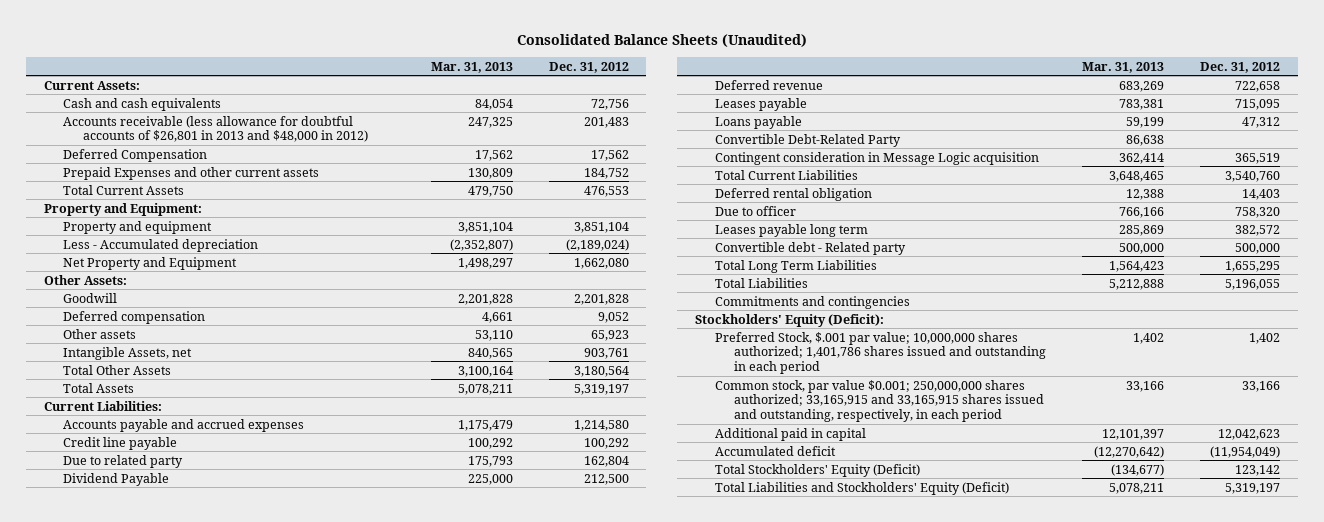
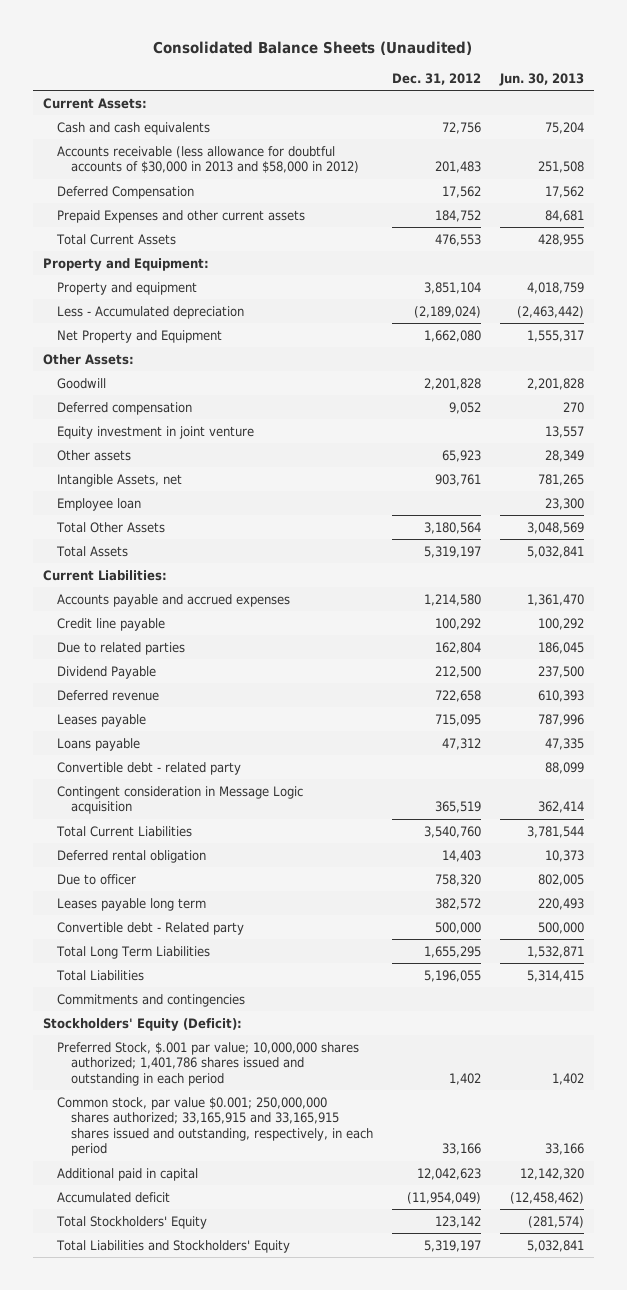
[430,61,513,73] Mar. 31, 2013 -> none
none -> [499,72,585,86] Jun. 30, 2013
[63,115,368,143] Accounts receivable (less allowance for doubtful accounts of $26,801 in 2013 and $48,000 in 2012) -> [56,145,360,174] Accounts receivable (less allowance for doubtful accounts of $30,000 in 2013 and $58,000 in 2012)
none -> [56,425,254,439] Equity investment in joint venture
none -> [56,497,141,511] Employee loan
[63,454,184,468] Due to related party -> [56,641,185,655] Due to related parties
[714,133,901,147] Convertible Debt-Related Party -> [56,761,241,775] Convertible debt - related party
[714,463,920,477] Total Stockholders' Equity (Deficit) -> [55,1215,207,1229] Total Stockholders' Equity
[714,481,1009,495] Total Liabilities and Stockholders' Equity (Deficit) -> [55,1239,290,1253] Total Liabilities and Stockholders' Equity

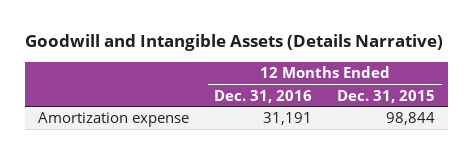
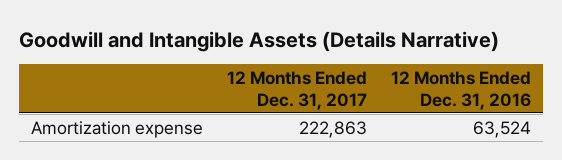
[337,89,436,103] Dec. 31, 2015 -> none
none -> [227,71,368,110] 12 Months Ended Dec. 31, 2017
[262,112,312,126] 31,191 -> [472,120,531,138] 63,524

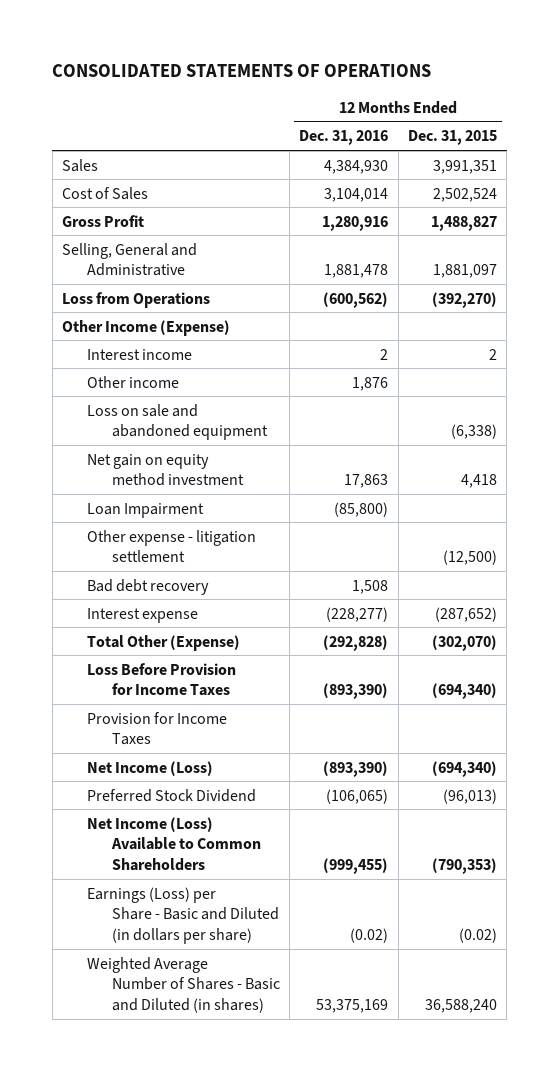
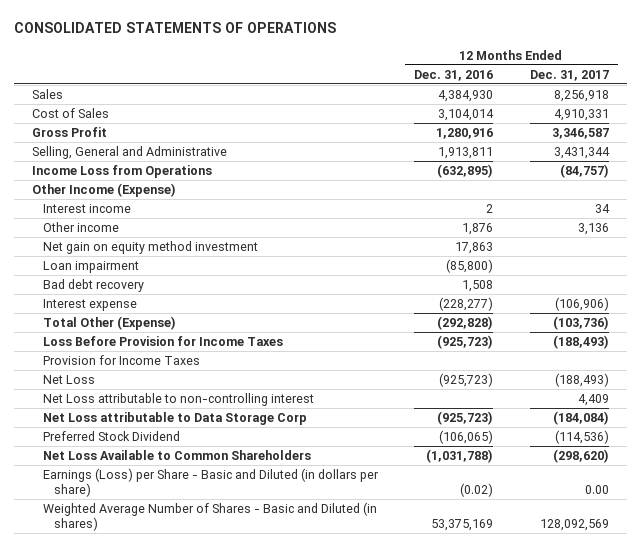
[407,130,497,146] Dec. 31, 2015 -> none
none -> [529,69,609,81] Dec. 31, 2017
[324,264,389,279] 1,881,478 -> [438,146,494,159] 1,913,811
[62,291,211,308] Loss from Operations -> [32,164,213,178] Income Loss from Operations
[323,291,389,308] (600,562) -> [437,163,494,178] (632,895)
[86,403,268,441] Loss on sale and abandoned equipment -> none
[86,529,256,563] Other expense - litigation settlement -> none
[86,502,204,518] Loan Impairment -> [42,260,139,273] Loan impairment
[323,683,389,700] (893,390) -> [437,334,494,349] (925,723)
none -> [42,374,95,384] Net Loss
none -> [42,392,314,406] Net Loss attributable to non-controlling interest
[86,760,213,776] Net Income (Loss) -> [42,411,307,425] Net Loss attributable to Data Storage Corp
[323,760,389,777] (893,390) -> [437,410,494,425] (925,723)
[86,816,261,872] Net Income (Loss) Available to Common Shareholders -> [42,449,311,460] Net Loss Available to Common Shareholders
[323,858,389,875] (999,455) -> [426,448,494,463] (1,031,788)

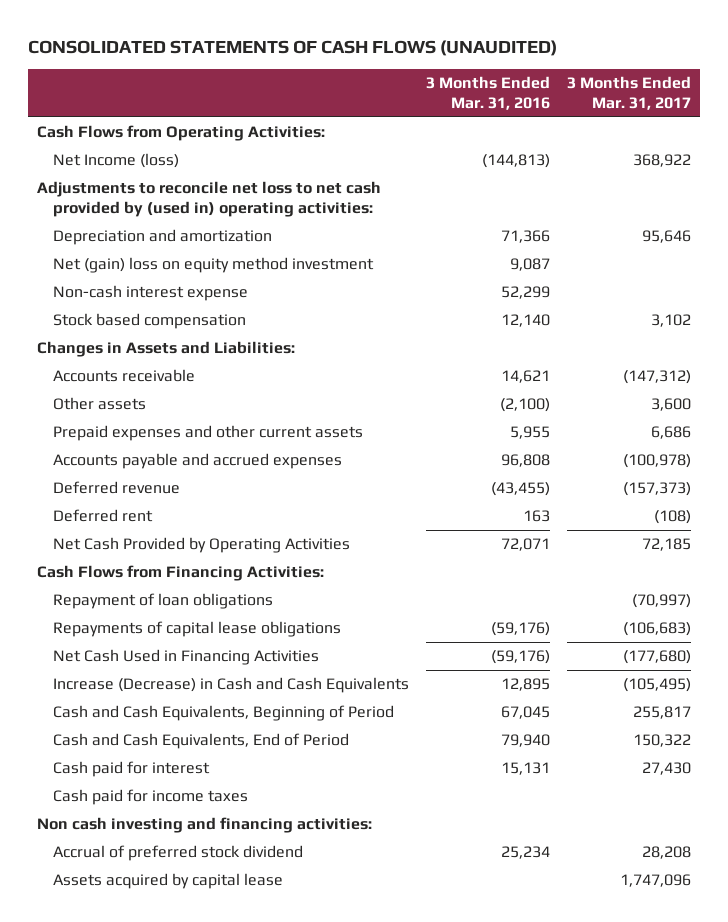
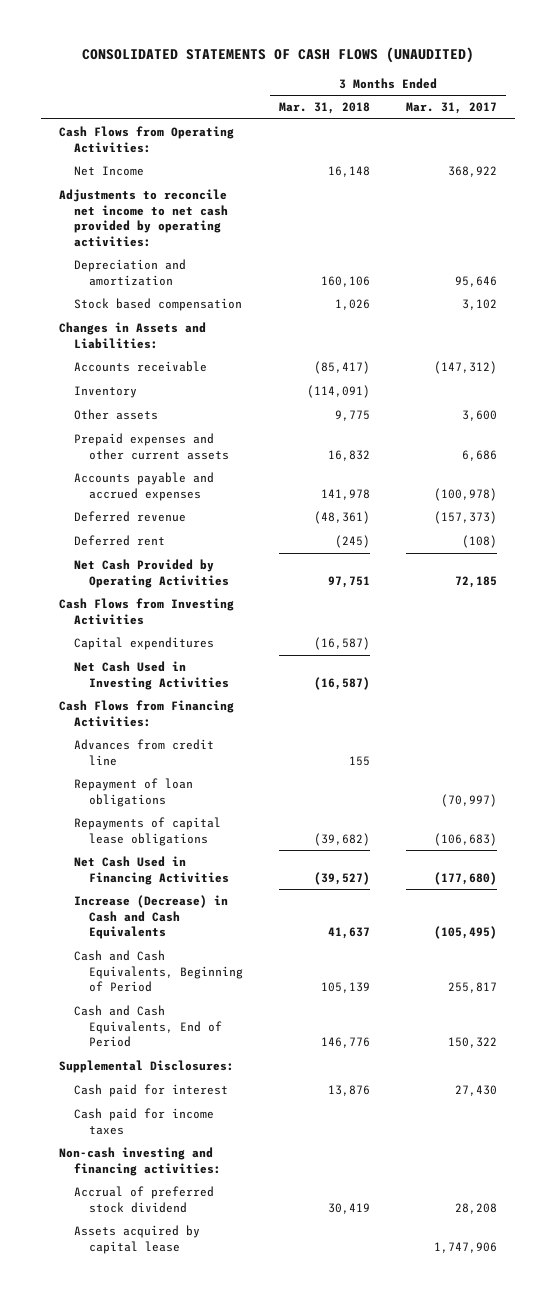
[425,75,550,111] 3 Months Ended Mar. 31, 2016 -> none
none -> [279,102,371,115] Mar. 31, 2018
[52,152,179,168] Net Income (loss) -> [73,166,144,177] Net Income
[36,180,381,218] Adjustments to reconcile net loss to net cash provided by (used in) operating activities: -> [58,189,228,247] Adjustments to reconcile net income to net cash provided by operating activities:
[52,256,374,273] Net (gain) loss on equity method investment -> none
[52,284,248,301] Non-cash interest expense -> none
none -> [73,386,137,399] Inventory
none -> [58,598,234,625] Cash Flows from Investing Activities
none -> [73,637,214,651] Capital expenditures
none -> [73,661,230,690] Net Cash Used in Investing Activities
none -> [73,739,214,766] Advances from credit line
none -> [58,1060,234,1074] Supplemental Disclosures:
[36,816,372,833] Non cash investing and financing activities: -> [58,1147,221,1176] Non-cash investing and financing activities:
[620,873,692,887] 1,747,096 -> [434,1241,498,1253] 1,747,906

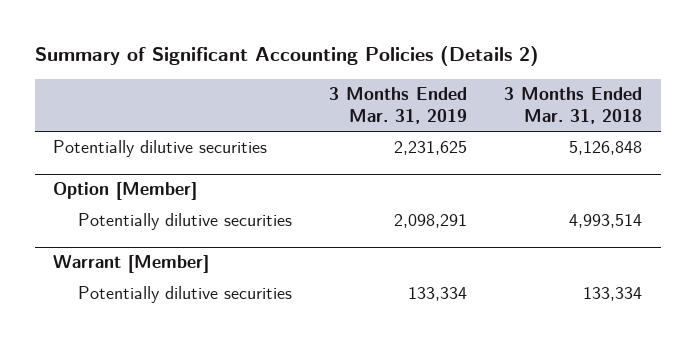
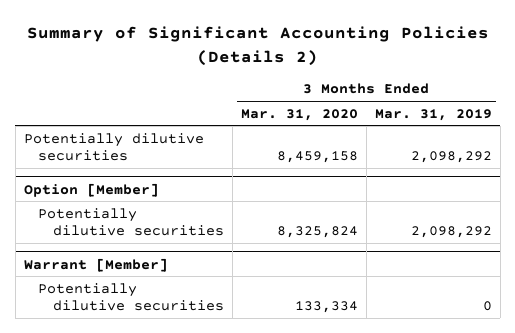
[504,86,643,125] 3 Months Ended Mar. 31, 2018 -> none
none -> [240,108,358,121] Mar. 31, 2020
[393,141,467,156] 2,231,625 -> [410,151,492,164] 2,098,292
[393,214,467,229] 2,098,291 -> [410,226,492,239] 2,098,292
[407,287,467,302] 133,334 -> [482,301,492,312] 0

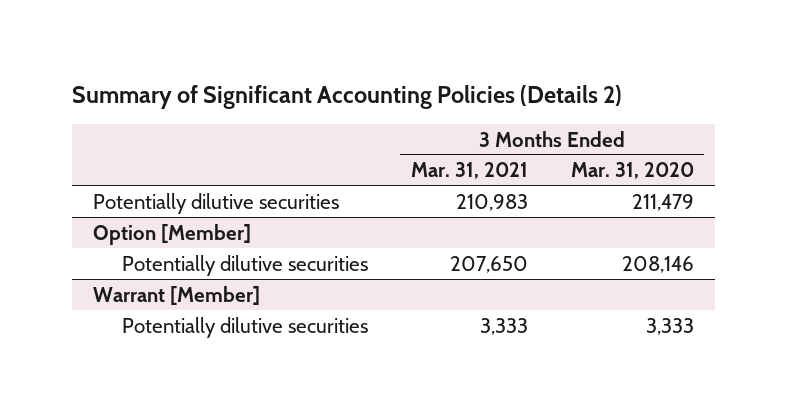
[374,108,492,121] Mar. 31, 2019 -> none
none -> [410,162,528,180] Mar. 31, 2021
[276,151,358,164] 8,459,158 -> [631,193,694,211] 211,479
[276,226,358,239] 8,325,824 -> [621,255,694,273] 208,146
[294,301,358,314] 133,334 -> [645,317,694,335] 3,333

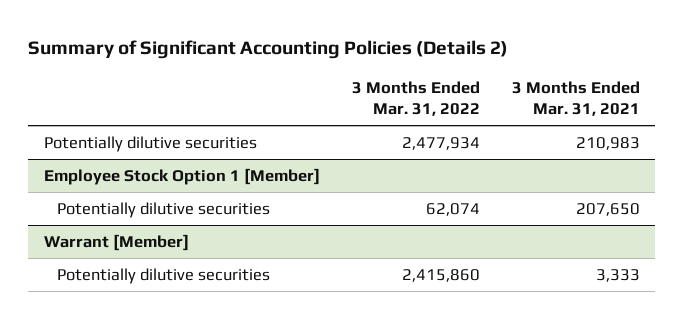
[570,162,694,180] Mar. 31, 2020 -> none
none -> [351,80,480,116] 3 Months Ended Mar. 31, 2022
[93,223,252,245] Option [Member] -> [43,168,320,186] Employee Stock Option 1 [Member]

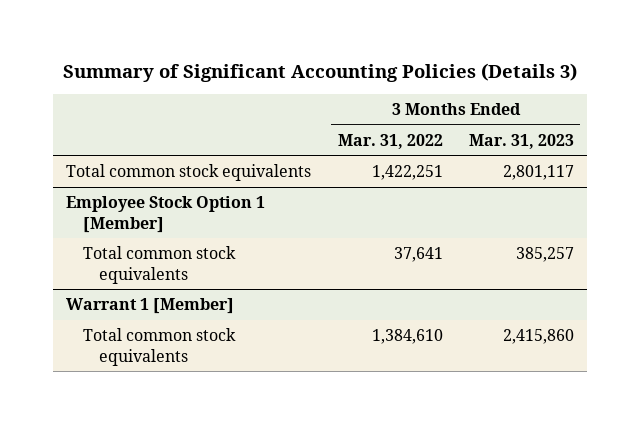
[28,39,509,59] Summary of Significant Accounting Policies (Details 2) -> [63,62,578,82] Summary of Significant Accounting Policies (Details 3)
[511,80,640,116] 3 Months Ended Mar. 31, 2021 -> none
none -> [468,133,574,149] Mar. 31, 2023
[43,136,257,153] Potentially dilutive securities -> none
none -> [66,164,312,182] Total common stock equivalents
[57,202,271,219] Potentially dilutive securities -> none
[57,268,271,285] Potentially dilutive securities -> none
none -> [82,246,236,284] Total common stock equivalents
[43,234,189,252] Warrant [Member] -> [66,298,235,315] Warrant 1 [Member]
none -> [82,328,236,366] Total common stock equivalents

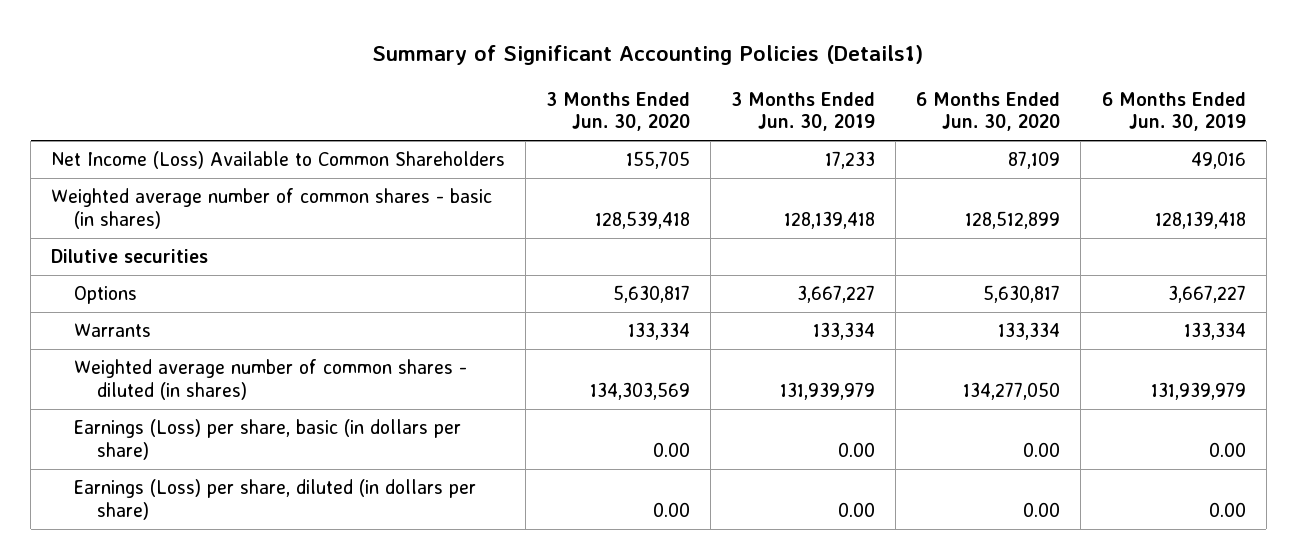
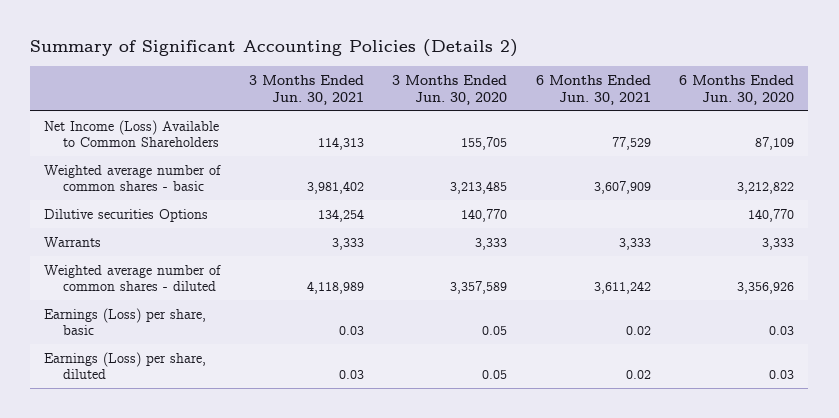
[372,44,924,65] Summary of Significant Accounting Policies (Details1) -> [30,39,519,58] Summary of Significant Accounting Policies (Details 2)
[731,91,876,132] 3 Months Ended Jun. 30, 2019 -> none
[1101,91,1246,132] 6 Months Ended Jun. 30, 2019 -> none
none -> [248,75,364,105] 3 Months Ended Jun. 30, 2021
none -> [535,75,651,105] 6 Months Ended Jun. 30, 2021
[51,249,209,264] Dilutive securities -> none
[51,188,493,230] Weighted average number of common shares - basic (in shares) -> [44,164,222,192] Weighted average number of common shares - basic
[595,211,691,230] 128,539,418 -> [450,181,508,195] 3,213,485
[965,211,1061,230] 128,512,899 -> [737,182,795,195] 3,212,822
[74,286,138,305] Options -> [44,208,209,222] Dilutive securities Options
[613,285,691,304] 5,630,817 -> [461,208,508,222] 140,770
[983,285,1061,304] 5,630,817 -> [748,208,795,222] 140,770
[628,322,691,341] 133,334 -> [475,237,508,250] 3,333
[998,322,1061,341] 133,334 -> [762,237,795,250] 3,333
[74,359,468,401] Weighted average number of common shares - diluted (in shares) -> [44,264,222,292] Weighted average number of common shares - diluted
[590,382,691,401] 134,303,569 -> [450,281,508,295] 3,357,589
[963,382,1061,401] 134,277,050 -> [737,282,795,295] 3,356,926
[74,419,462,461] Earnings (Loss) per share, basic (in dollars per share) -> [44,307,207,336] Earnings (Loss) per share, basic
[653,442,691,458] 0.00 -> [482,326,508,336] 0.05
[1023,442,1061,458] 0.00 -> [769,326,795,336] 0.03
[74,479,477,521] Earnings (Loss) per share, diluted (in dollars per share) -> [44,351,207,380] Earnings (Loss) per share, diluted
[653,502,691,518] 0.00 -> [482,370,508,380] 0.05
[1023,502,1061,518] 0.00 -> [769,370,795,380] 0.03

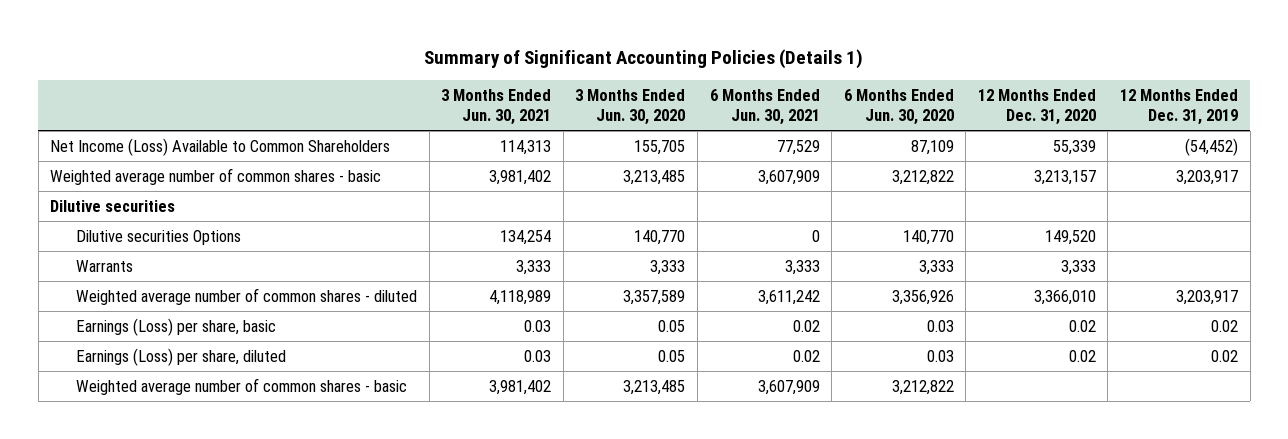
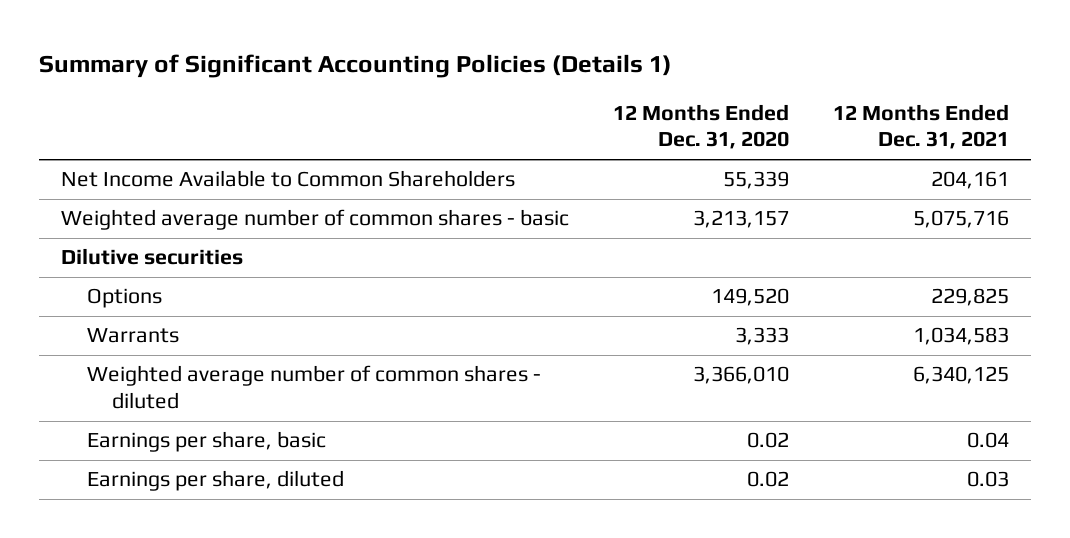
[441,89,552,126] 3 Months Ended Jun. 30, 2021 -> none
[575,89,686,126] 3 Months Ended Jun. 30, 2020 -> none
[709,89,820,126] 6 Months Ended Jun. 30, 2021 -> none
[843,89,954,126] 6 Months Ended Jun. 30, 2020 -> none
[1120,89,1239,126] 12 Months Ended Dec. 31, 2019 -> none
none -> [833,104,1010,150] 12 Months Ended Dec. 31, 2021
[50,137,391,156] Net Income (Loss) Available to Common Shareholders -> [61,170,516,188] Net Income Available to Common Shareholders
[76,229,242,245] Dilutive securities Options -> [86,288,162,309] Options
[76,377,408,395] Weighted average number of common shares - basic -> none
[76,317,277,336] Earnings (Loss) per share, basic -> [86,431,326,453] Earnings per share, basic
[76,347,287,366] Earnings (Loss) per share, diluted -> [86,470,344,492] Earnings per share, diluted

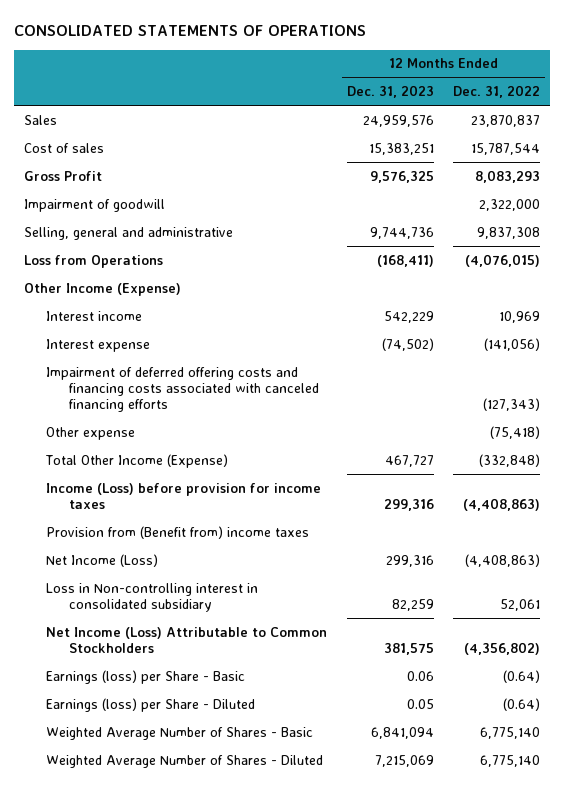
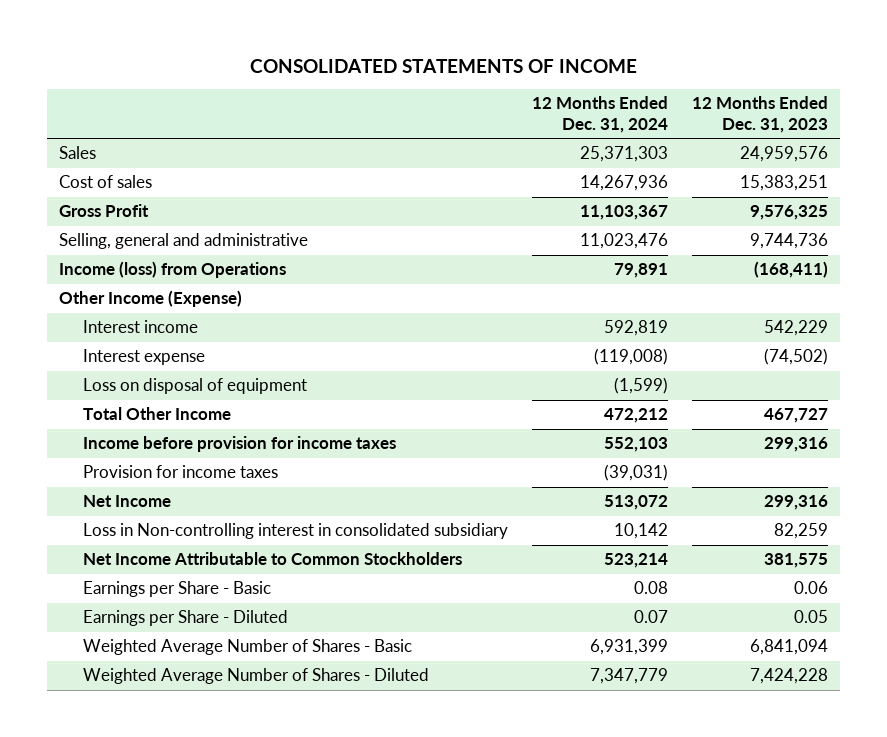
[14,24,367,36] CONSOLIDATED STATEMENTS OF OPERATIONS -> [249,58,637,73] CONSOLIDATED STATEMENTS OF INCOME
[453,85,541,99] Dec. 31, 2022 -> none
none -> [531,96,668,134] 12 Months Ended Dec. 31, 2024
[23,198,165,212] Impairment of goodwill -> none
[23,254,163,268] Loss from Operations -> [59,261,287,279] Income (loss) from Operations
[46,366,319,413] Impairment of deferred offering costs and financing costs associated with canceled financing efforts -> none
[46,426,136,440] Other expense -> none
none -> [83,378,308,395] Loss on disposal of equipment
[45,453,229,468] Total Other Income (Expense) -> [83,407,232,421] Total Other Income
[46,482,322,509] Income (Loss) before provision for income taxes -> [83,436,397,453] Income before provision for income taxes
[46,525,310,539] Provision from (Benefit from) income taxes -> [83,465,279,479] Provision for income taxes
[46,553,159,567] Net Income (Loss) -> [83,495,172,508] Net Income
[46,626,328,653] Net Income (Loss) Attributable to Common Stockholders -> [83,552,463,566] Net Income Attributable to Common Stockholders
[46,669,246,684] Earnings (loss) per Share - Basic -> [83,581,272,598] Earnings per Share - Basic
[46,697,256,712] Earnings (loss) per Share - Diluted -> [83,610,289,627] Earnings per Share - Diluted
[374,754,434,767] 7,215,069 -> [749,668,828,685] 7,424,228

